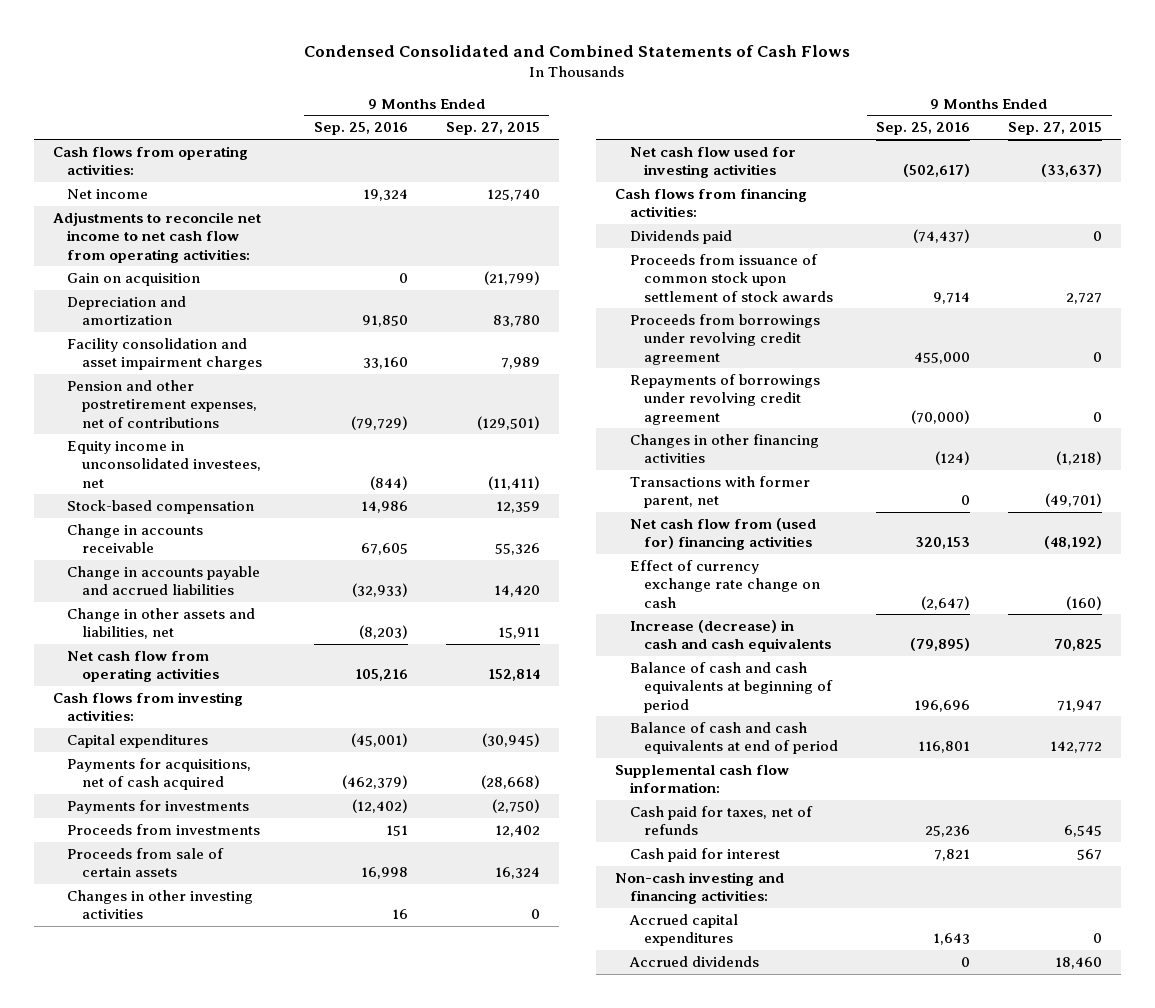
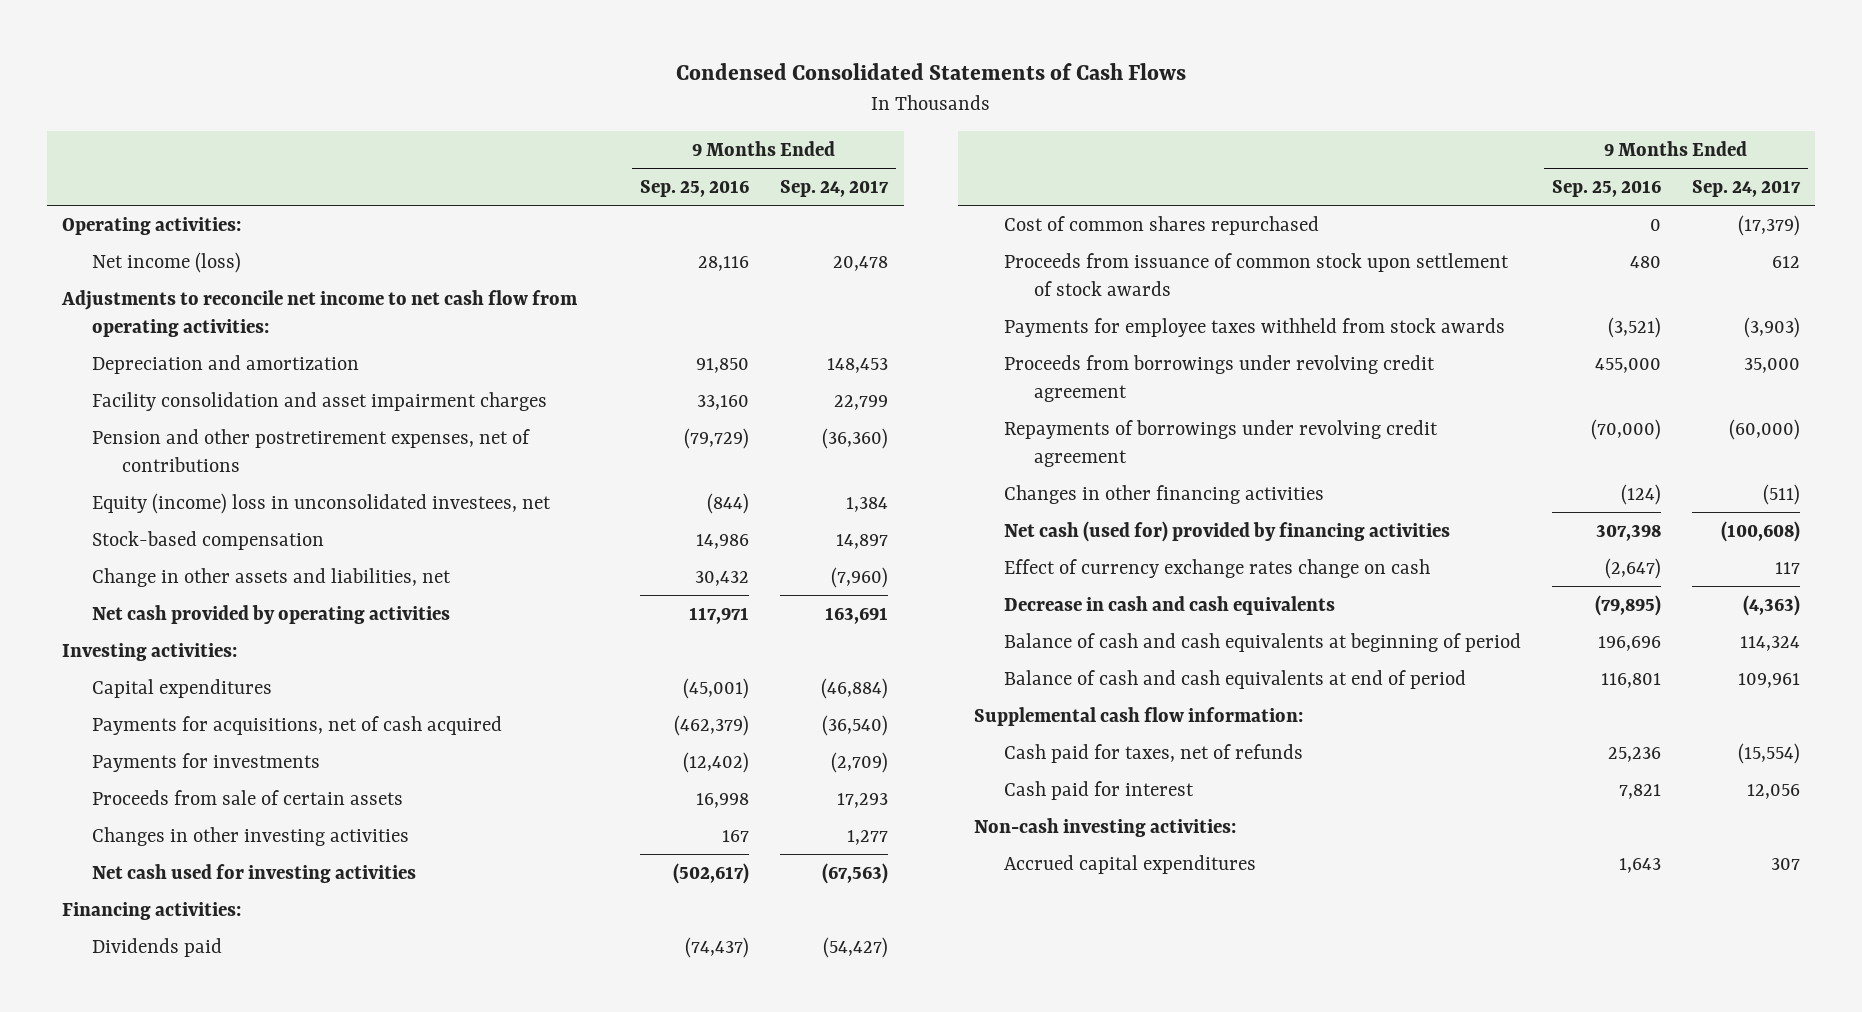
[304,44,851,57] Condensed Consolidated and Combined Statements of Cash Flows -> [675,63,1186,81] Condensed Consolidated Statements of Cash Flows
[445,122,540,136] Sep. 27, 2015 -> none
none -> [780,179,890,197] Sep. 24, 2017
[52,145,248,176] Cash flows from operating activities: -> [62,216,242,235] Operating activities:
[67,188,149,199] Net income -> [92,251,242,273] Net income (loss)
[362,188,408,201] 19,324 -> [698,255,750,271] 28,116
[67,272,201,286] Gain on acquisition -> none
[67,440,261,488] Equity income in unconsolidated investees, net -> [92,492,552,514] Equity (income) loss in unconsolidated investees, net
[67,523,204,554] Change in accounts receivable -> none
[67,565,261,596] Change in accounts payable and accrued liabilities -> none
[358,625,408,640] (8,203) -> [695,570,750,586] 30,432
[67,650,219,683] Net cash flow from operating activities -> [92,604,451,624] Net cash provided by operating activities
[354,669,408,682] 105,216 -> [689,606,750,624] 117,971
[52,691,243,722] Cash flows from investing activities: -> [62,642,238,661] Investing activities:
[67,823,261,835] Proceeds from investments -> none
[391,909,408,920] 16 -> [722,829,750,842] 167
[629,146,796,179] Net cash flow used for investing activities -> [92,863,417,883] Net cash used for investing activities
[615,187,808,218] Cash flows from financing activities: -> [62,901,242,920] Financing activities:
none -> [1003,215,1319,235] Cost of common shares repurchased
[933,291,971,304] 9,714 -> [1629,255,1661,268] 480
none -> [1003,317,1505,337] Payments for employee taxes withheld from stock awards
[629,475,810,509] Transactions with former parent, net -> none
[629,517,816,551] Net cash flow from (used for) financing activities -> [1003,520,1450,542] Net cash (used for) provided by financing activities
[915,537,971,550] 320,153 -> [1595,523,1661,541] 307,398
[629,559,821,608] Effect of currency exchange rate change on cash -> [1003,558,1430,578] Effect of currency exchange rates change on cash
[629,619,832,653] Increase (decrease) in cash and cash equivalents -> [1003,595,1335,615] Decrease in cash and cash equivalents
[615,871,785,905] Non-cash investing and financing activities: -> [973,817,1236,837] Non-cash investing activities:
[628,955,759,967] Accrued dividends -> none

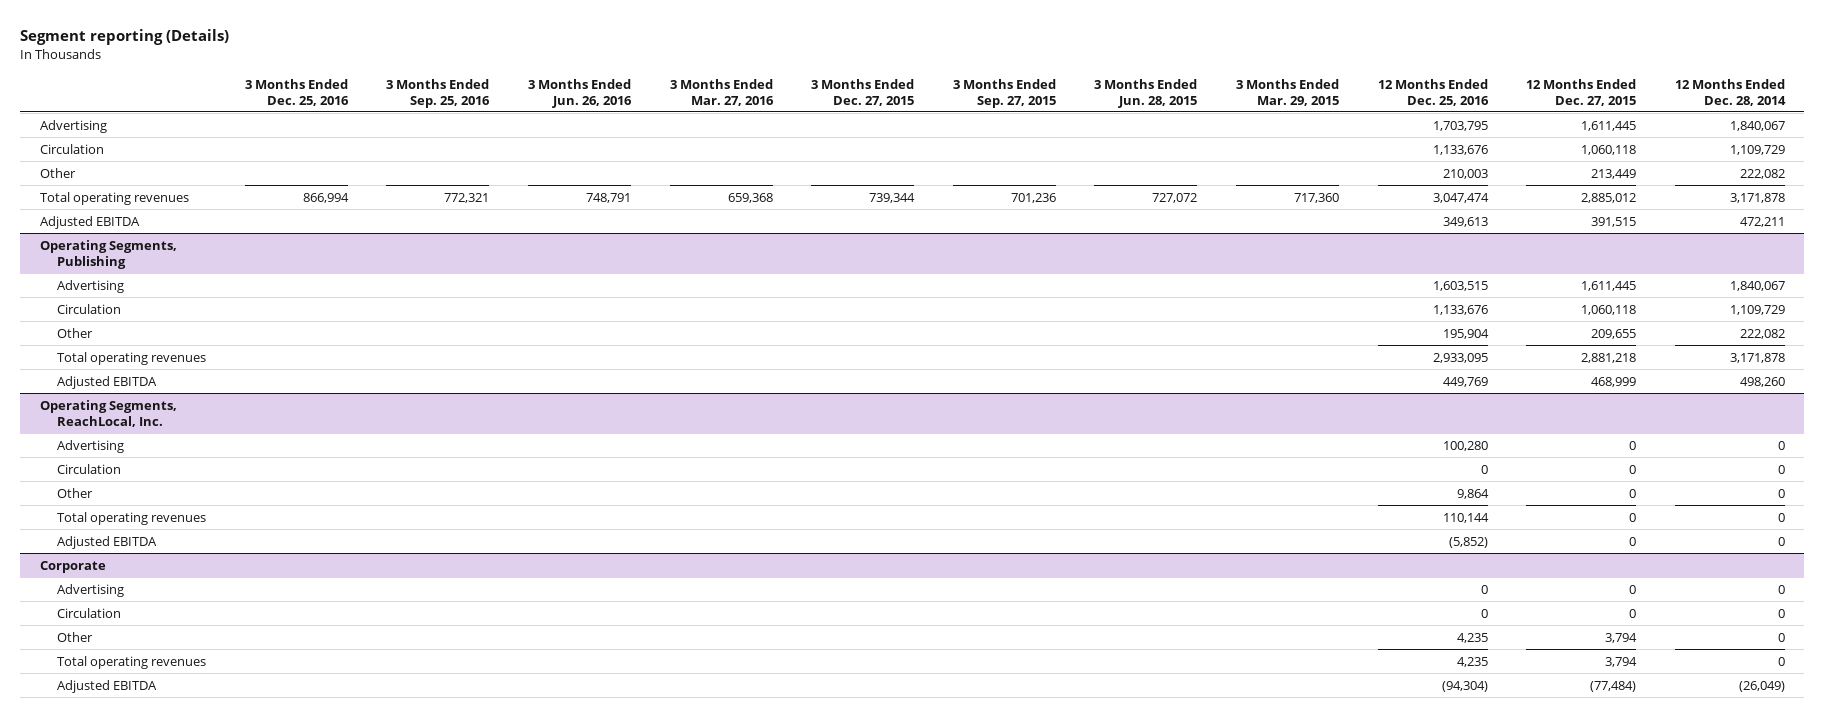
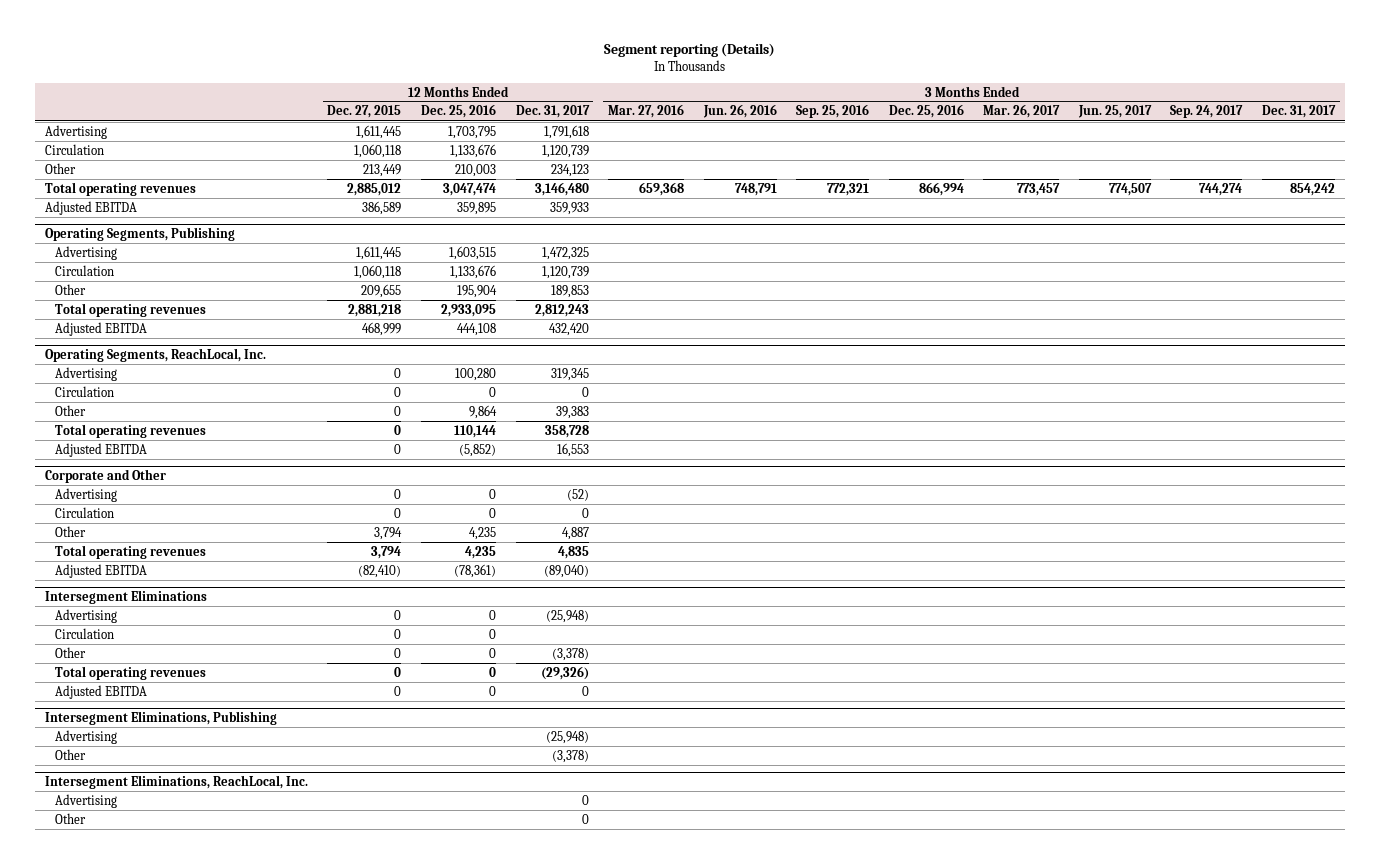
[811,78,915,106] 3 Months Ended Dec. 27, 2015 -> none
[952,78,1056,108] 3 Months Ended Sep. 27, 2015 -> none
[1094,78,1198,108] 3 Months Ended Jun. 28, 2015 -> none
[1236,78,1340,106] 3 Months Ended Mar. 29, 2015 -> none
[1675,78,1787,106] 12 Months Ended Dec. 28, 2014 -> none
none -> [515,105,590,119] Dec. 31, 2017
none -> [983,104,1061,119] Mar. 26, 2017
none -> [1077,105,1152,119] Jun. 25, 2017
none -> [1170,105,1244,119] Sep. 24, 2017
none -> [1262,105,1337,119] Dec. 31, 2017
[1442,216,1488,227] 349,613 -> [456,201,496,215] 359,895
[1591,216,1637,227] 391,515 -> [362,200,402,215] 386,589
[1442,376,1488,387] 449,769 -> [456,322,496,336] 444,108
[39,560,106,573] Corporate -> [44,469,166,484] Corporate and Other
[1441,680,1488,692] (94,304) -> [453,563,496,578] (78,361)
[1590,680,1637,692] (77,484) -> [358,564,402,578] (82,410)
none -> [44,590,207,605] Intersegment Eliminations
none -> [54,608,117,623] Advertising
none -> [54,627,114,639] Circulation
none -> [54,646,86,658] Other
none -> [54,665,206,680] Total operating revenues
none -> [54,684,147,699] Adjusted EBITDA
none -> [44,711,277,726] Intersegment Eliminations, Publishing
none -> [54,729,117,744] Advertising
none -> [54,748,86,760] Other
none -> [44,775,308,790] Intersegment Eliminations, ReachLocal, Inc.
none -> [54,793,117,808] Advertising
none -> [54,812,86,824] Other

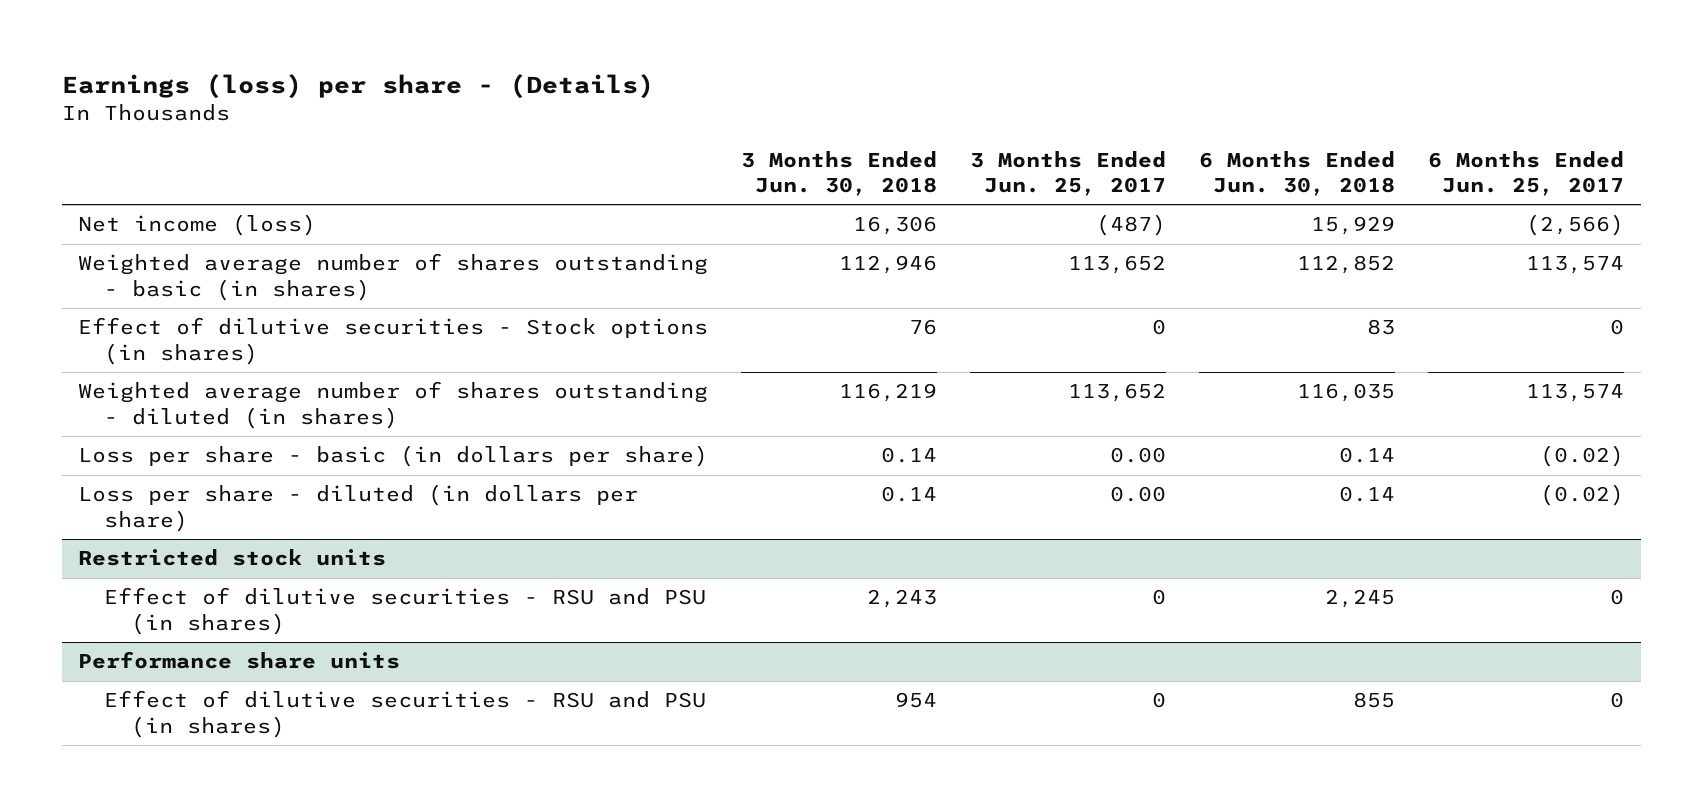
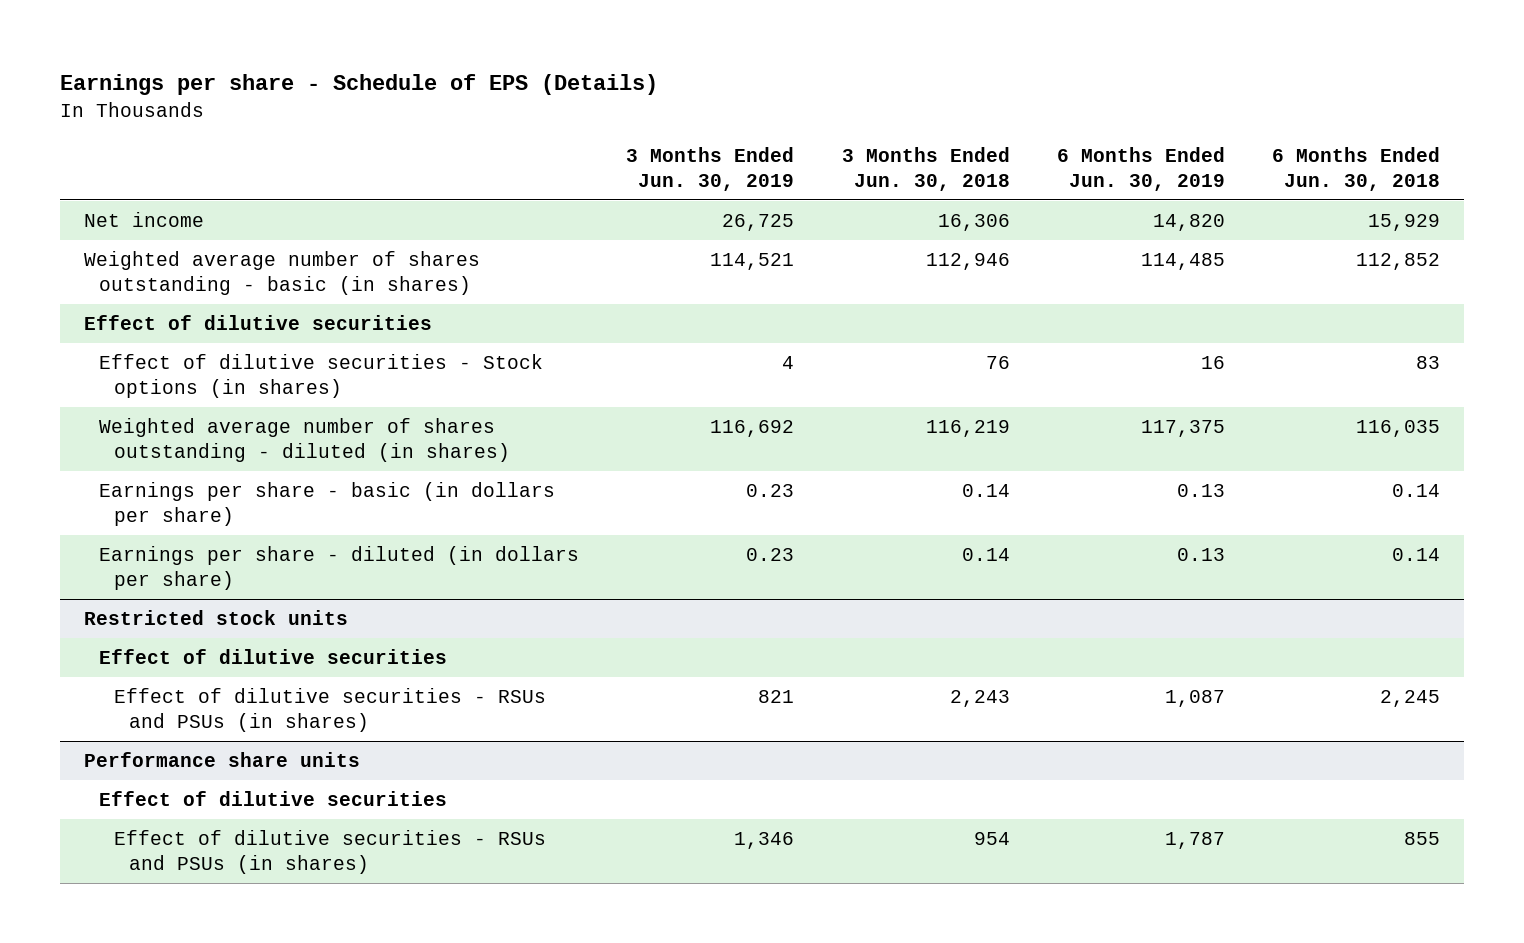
[61,73,654,99] Earnings (loss) per share - (Details) -> [60,74,659,96] Earnings per share - Schedule of EPS (Details)
[970,150,1167,196] 3 Months Ended Jun. 25, 2017 -> none
[1428,150,1625,196] 6 Months Ended Jun. 25, 2017 -> none
none -> [626,146,795,191] 3 Months Ended Jun. 30, 2019
none -> [1056,146,1225,191] 6 Months Ended Jun. 30, 2019
[78,214,317,237] Net income (loss) -> [84,212,205,228] Net income
none -> [84,315,433,331] Effect of dilutive securities
[78,445,709,468] Loss per share - basic (in dollars per share) -> [99,482,556,526] Earnings per share - basic (in dollars per share)
[78,484,639,532] Loss per share - diluted (in dollars per share) -> [99,546,580,590] Earnings per share - diluted (in dollars per share)
none -> [99,649,448,665] Effect of dilutive securities
[104,587,707,635] Effect of dilutive securities - RSU and PSU (in shares) -> [114,688,547,732] Effect of dilutive securities - RSUs and PSUs (in shares)
none -> [99,791,448,807] Effect of dilutive securities
[104,690,707,738] Effect of dilutive securities - RSU and PSU (in shares) -> [114,830,547,874] Effect of dilutive securities - RSUs and PSUs (in shares)

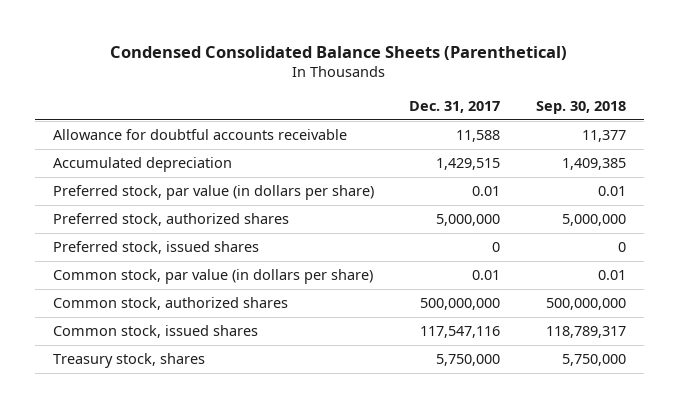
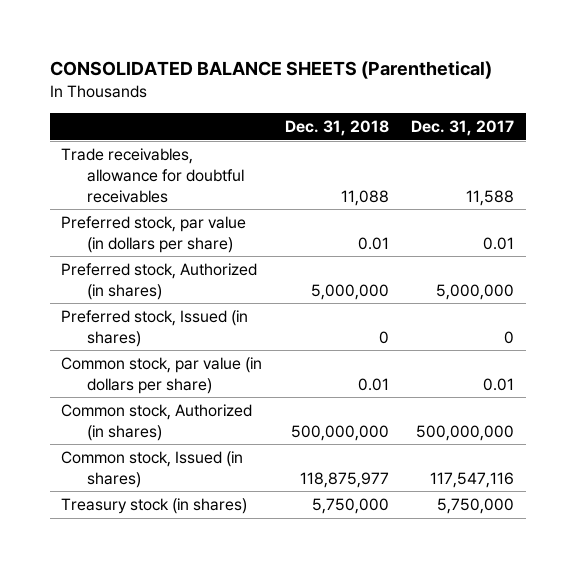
[110,45,568,60] Condensed Consolidated Balance Sheets (Parenthetical) -> [50,61,493,80] CONSOLIDATED BALANCE SHEETS (Parenthetical)
[535,100,626,114] Sep. 30, 2018 -> none
none -> [284,120,389,137] Dec. 31, 2018
[52,157,232,173] Accumulated depreciation -> none
[52,129,347,141] Allowance for doubtful accounts receivable -> [61,148,245,203] Trade receivables, allowance for doubtful receivables
[52,213,289,227] Preferred stock, authorized shares -> [61,263,258,300] Preferred stock, Authorized (in shares)
[52,241,259,255] Preferred stock, issued shares -> [61,310,249,347] Preferred stock, Issued (in shares)
[52,297,288,311] Common stock, authorized shares -> [61,404,253,441] Common stock, Authorized (in shares)
[52,325,258,339] Common stock, issued shares -> [61,451,244,488] Common stock, Issued (in shares)
[52,353,205,369] Treasury stock, shares -> [61,498,248,515] Treasury stock (in shares)

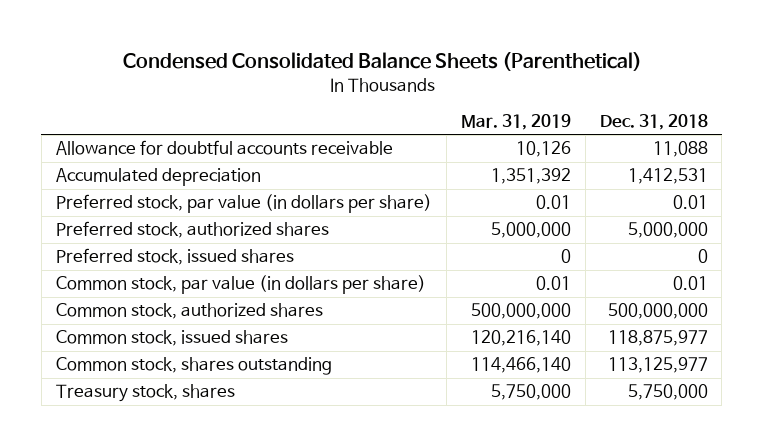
[50,61,493,80] CONSOLIDATED BALANCE SHEETS (Parenthetical) -> [122,51,642,71] Condensed Consolidated Balance Sheets (Parenthetical)
[411,120,515,137] Dec. 31, 2017 -> none
none -> [460,114,571,131] Mar. 31, 2019
[61,148,245,203] Trade receivables, allowance for doubtful receivables -> [55,140,393,156] Allowance for doubtful accounts receivable
none -> [55,168,261,187] Accumulated depreciation
[61,263,258,300] Preferred stock, Authorized (in shares) -> [55,221,329,239] Preferred stock, authorized shares
[61,310,249,347] Preferred stock, Issued (in shares) -> [55,248,294,266] Preferred stock, issued shares
[61,404,253,441] Common stock, Authorized (in shares) -> [55,303,323,320] Common stock, authorized shares
[61,451,244,488] Common stock, Issued (in shares) -> [55,330,288,347] Common stock, issued shares
none -> [55,357,332,376] Common stock, shares outstanding
[61,498,248,515] Treasury stock (in shares) -> [55,384,235,403] Treasury stock, shares

